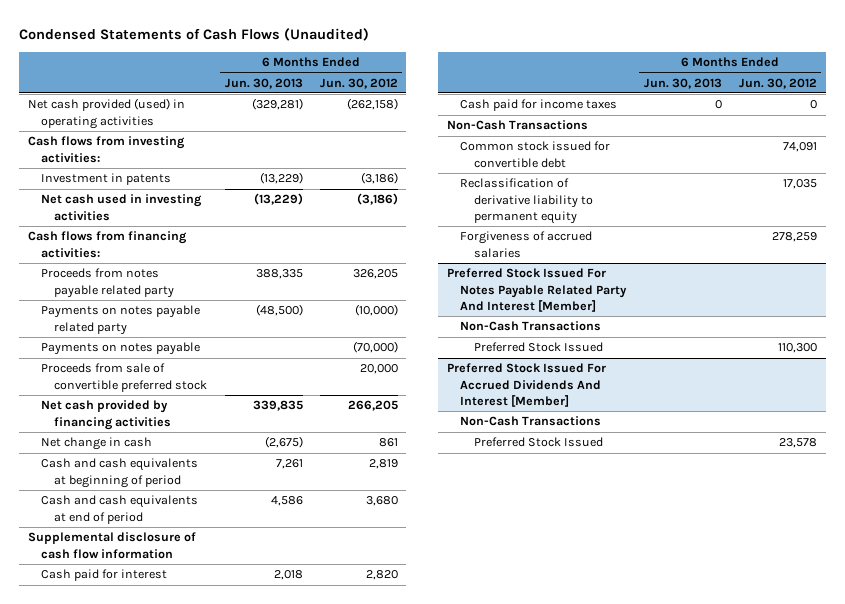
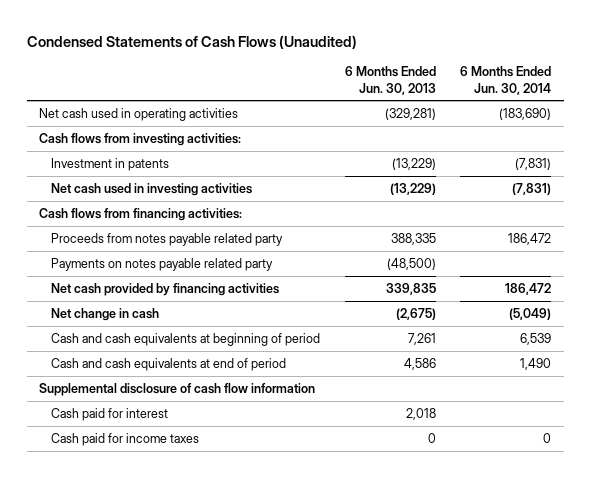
[319,77,398,89] Jun. 30, 2012 -> none
none -> [460,66,552,95] 6 Months Ended Jun. 30, 2014
[27,98,185,129] Net cash provided (used) in operating activities -> [39,108,239,122] Net cash used in operating activities
[41,342,201,356] Payments on notes payable -> none
[41,363,208,392] Proceeds from sale of convertible preferred stock -> none
[446,120,588,131] Non-Cash Transactions -> none
[460,141,611,168] Common stock issued for convertible debt -> none
[460,178,593,225] Reclassification of derivative liability to permanent equity -> none
[460,231,593,258] Forgiveness of accrued salaries -> none
[446,268,628,313] Preferred Stock Issued For Notes Payable Related Party And Interest [Member] -> none
[460,321,602,332] Non-Cash Transactions -> none
[473,342,603,353] Preferred Stock Issued -> none
[446,363,606,408] Preferred Stock Issued For Accrued Dividends And Interest [Member] -> none
[460,416,602,427] Non-Cash Transactions -> none
[473,437,603,448] Preferred Stock Issued -> none

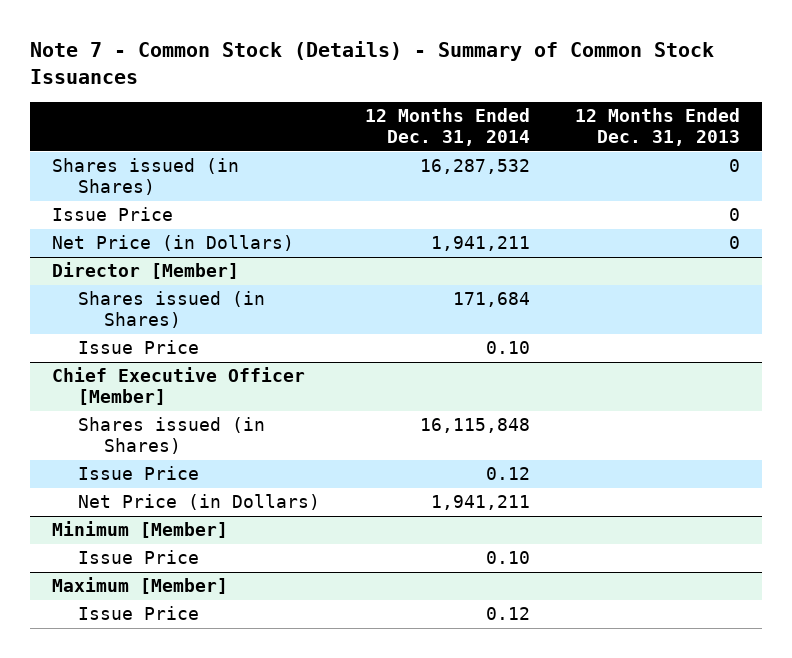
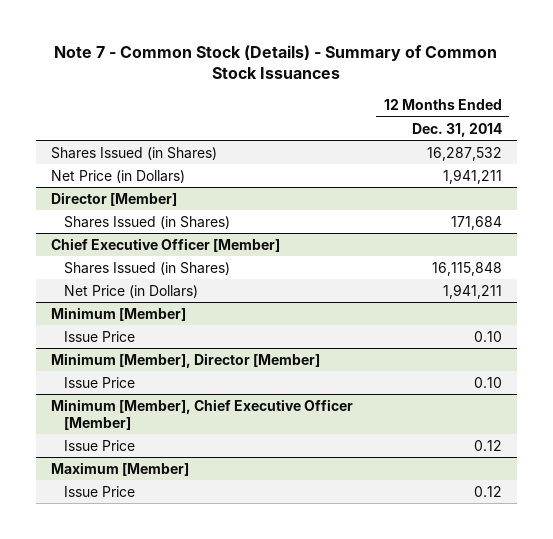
[575,108,741,147] 12 Months Ended Dec. 31, 2013 -> none
[52,207,174,222] Issue Price -> none
[52,158,240,196] Shares issued (in Shares) -> [51,146,218,160] Shares Issued (in Shares)
[78,340,200,355] Issue Price -> none
[78,291,266,329] Shares issued (in Shares) -> [64,215,231,229] Shares Issued (in Shares)
[78,466,200,481] Issue Price -> none
[78,417,266,455] Shares issued (in Shares) -> [64,261,231,275] Shares Issued (in Shares)
none -> [51,352,321,368] Minimum [Member], Director [Member]
none -> [64,376,136,388] Issue Price
none -> [51,398,354,430] Minimum [Member], Chief Executive Officer [Member]
none -> [64,439,136,451] Issue Price

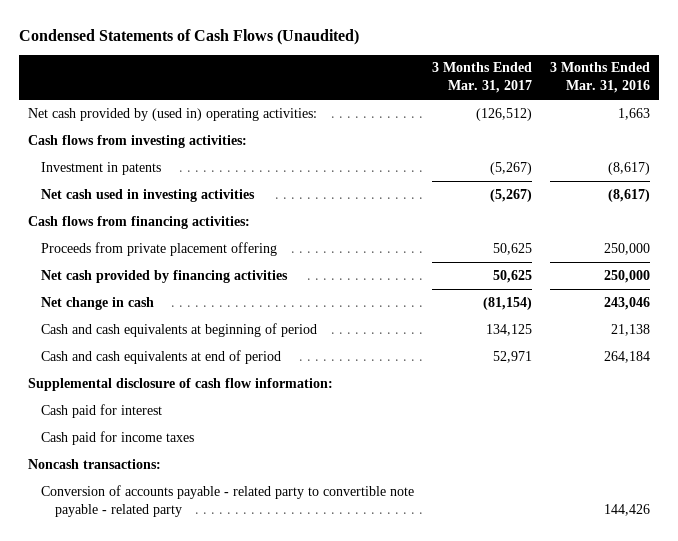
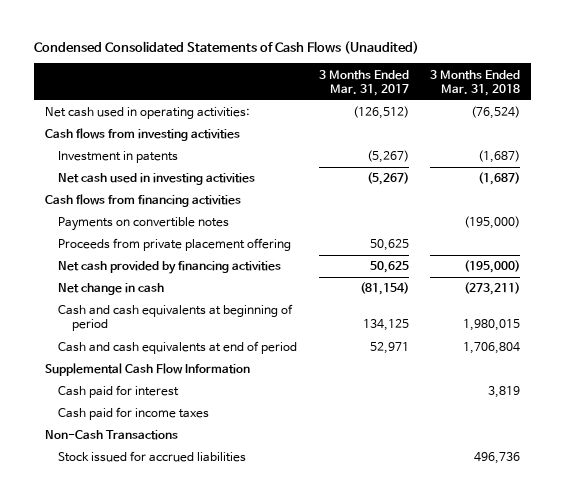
[19,28,360,45] Condensed Statements of Cash Flows (Unaudited) -> [34,40,420,54] Condensed Consolidated Statements of Cash Flows (Unaudited)
[549,62,650,94] 3 Months Ended Mar. 31, 2016 -> none
none -> [430,69,521,96] 3 Months Ended Mar. 31, 2018
[27,107,317,121] Net cash provided by (used in) operating activities: -> [44,107,250,120] Net cash used in operating activities:
[27,134,247,148] Cash flows from investing activities: -> [44,128,240,142] Cash flows from investing activities
[27,215,250,229] Cash flows from financing activities: -> [44,194,241,208] Cash flows from financing activities
none -> [58,217,230,232] Payments on convertible notes
[27,377,333,391] Supplemental disclosure of cash flow information: -> [44,363,250,377] Supplemental Cash Flow Information
[41,484,415,517] Conversion of accounts payable - related party to convertible note payable - related party -> none
[27,458,161,469] Noncash transactions: -> [44,430,178,441] Non-Cash Transactions
none -> [58,451,247,463] Stock issued for accrued liabilities

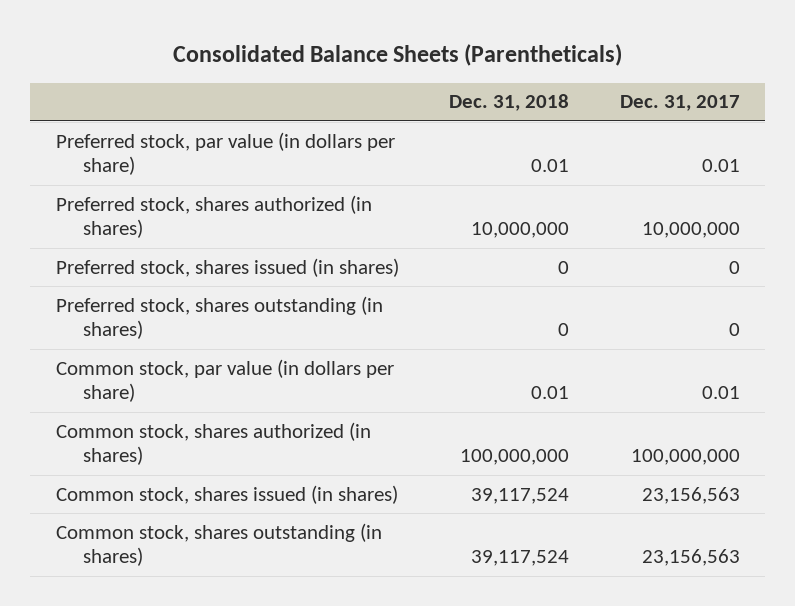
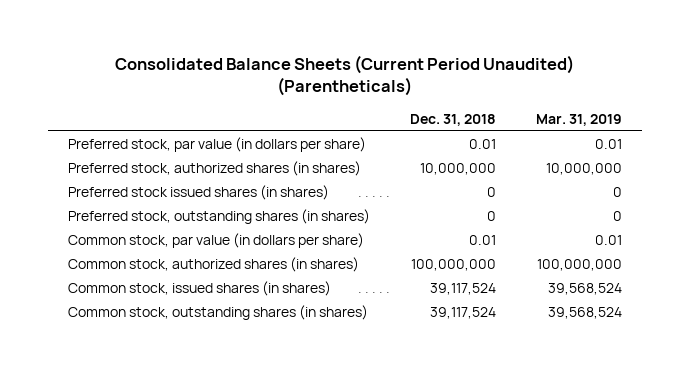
[172,44,622,67] Consolidated Balance Sheets (Parentheticals) -> [114,55,574,97] Consolidated Balance Sheets (Current Period Unaudited) (Parentheticals)
[619,95,740,112] Dec. 31, 2017 -> none
none -> [535,113,622,126] Mar. 31, 2019
[55,194,372,239] Preferred stock, shares authorized (in shares) -> [67,161,361,177] Preferred stock, authorized shares (in shares)
[55,257,399,277] Preferred stock, shares issued (in shares) -> [67,185,329,201] Preferred stock issued shares (in shares)
[55,295,383,340] Preferred stock, shares outstanding (in shares) -> [67,209,370,225] Preferred stock, outstanding shares (in shares)
[55,421,371,466] Common stock, shares authorized (in shares) -> [67,257,359,273] Common stock, authorized shares (in shares)
[55,484,398,504] Common stock, shares issued (in shares) -> [67,281,331,297] Common stock, issued shares (in shares)
[55,522,382,567] Common stock, shares outstanding (in shares) -> [67,305,368,321] Common stock, outstanding shares (in shares)

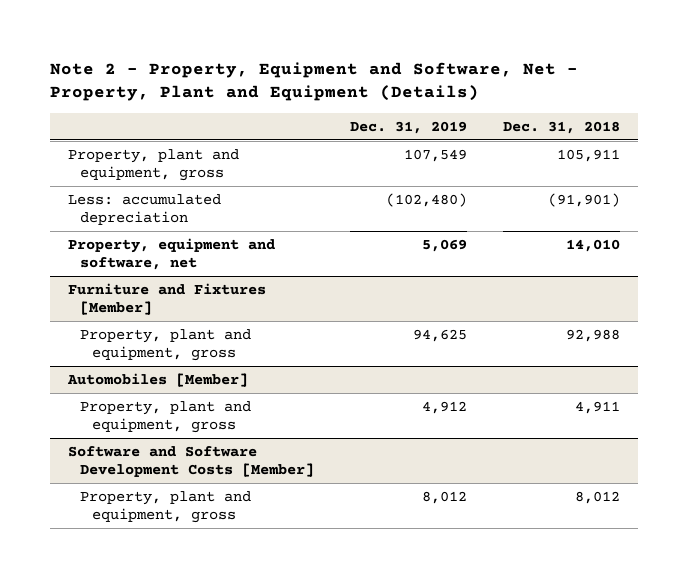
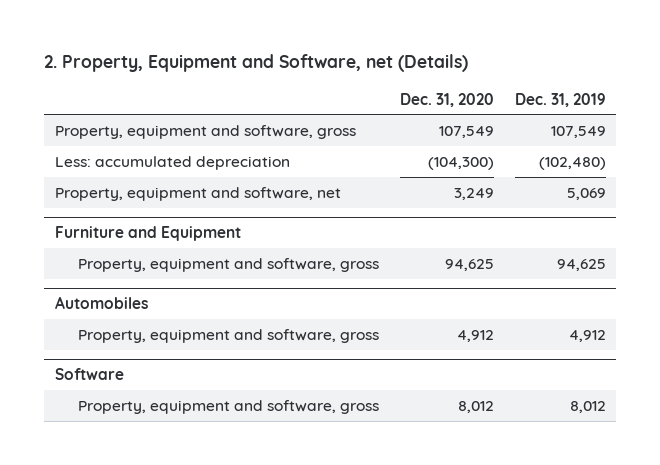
[49,61,578,102] Note 2 - Property, Equipment and Software, Net - Property, Plant and Equipment (Details) -> [44,54,469,73] 2. Property, Equipment and Software, net (Details)
[502,120,620,134] Dec. 31, 2018 -> none
none -> [399,92,494,107] Dec. 31, 2020
[67,148,239,181] Property, plant and equipment, gross -> [54,124,356,139] Property, equipment and software, gross
[67,282,266,315] Furniture and Fixtures [Member] -> [54,226,241,242] Furniture and Equipment
[79,328,251,361] Property, plant and equipment, gross -> [77,257,379,272] Property, equipment and software, gross
[66,372,248,387] Automobiles [Member] -> [54,296,148,310] Automobiles
[79,400,251,433] Property, plant and equipment, gross -> [77,328,379,343] Property, equipment and software, gross
[67,445,314,477] Software and Software Development Costs [Member] -> [54,368,124,381] Software
[79,490,251,523] Property, plant and equipment, gross -> [77,399,379,414] Property, equipment and software, gross

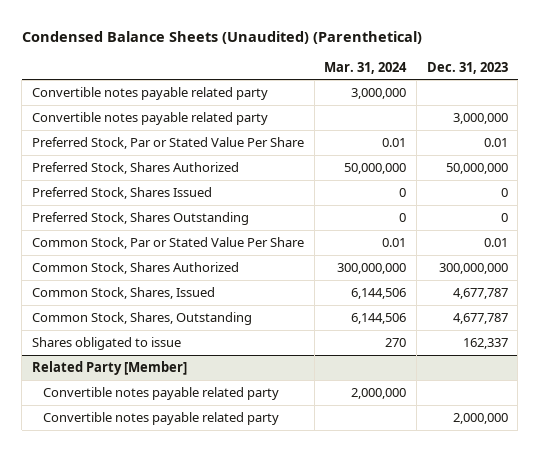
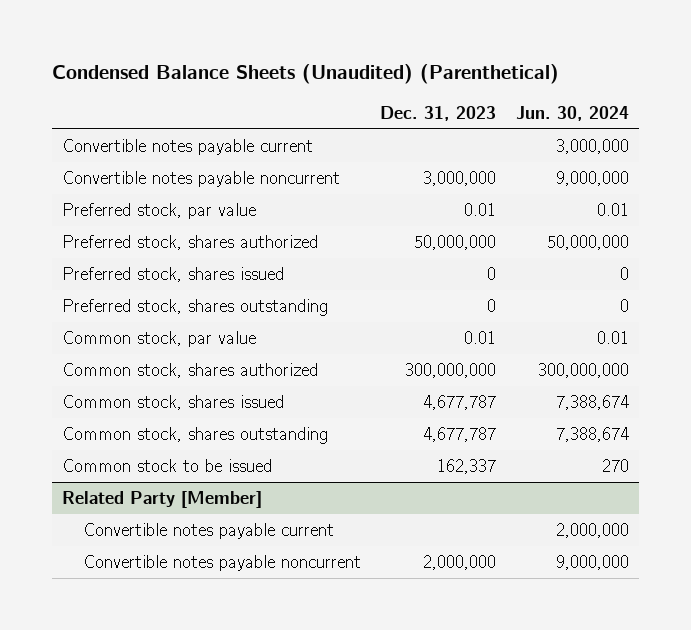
[324,61,408,74] Mar. 31, 2024 -> none
none -> [516,105,630,121] Jun. 30, 2024
[32,87,269,101] Convertible notes payable related party -> [62,139,314,156] Convertible notes payable current
[32,112,269,126] Convertible notes payable related party -> [62,171,341,188] Convertible notes payable noncurrent
[32,137,305,150] Preferred Stock, Par or Stated Value Per Share -> [62,203,257,220] Preferred stock, par value
[32,162,240,175] Preferred Stock, Shares Authorized -> [62,235,319,251] Preferred stock, shares authorized
[32,187,213,200] Preferred Stock, Shares Issued -> [62,267,285,283] Preferred stock, shares issued
[32,212,250,226] Preferred Stock, Shares Outstanding -> [62,299,329,317] Preferred stock, shares outstanding
[32,237,305,250] Common Stock, Par or Stated Value Per Share -> [62,331,257,348] Common stock, par value
[32,262,240,275] Common Stock, Shares Authorized -> [62,363,319,379] Common stock, shares authorized
[32,287,216,300] Common Stock, Shares, Issued -> [62,395,285,411] Common stock, shares issued
[32,312,253,326] Common Stock, Shares, Outstanding -> [62,427,329,445] Common stock, shares outstanding
[32,337,182,351] Shares obligated to issue -> [62,459,273,473] Common stock to be issued
[43,387,280,401] Convertible notes payable related party -> [82,523,334,540] Convertible notes payable current
[43,412,280,426] Convertible notes payable related party -> [82,555,361,572] Convertible notes payable noncurrent

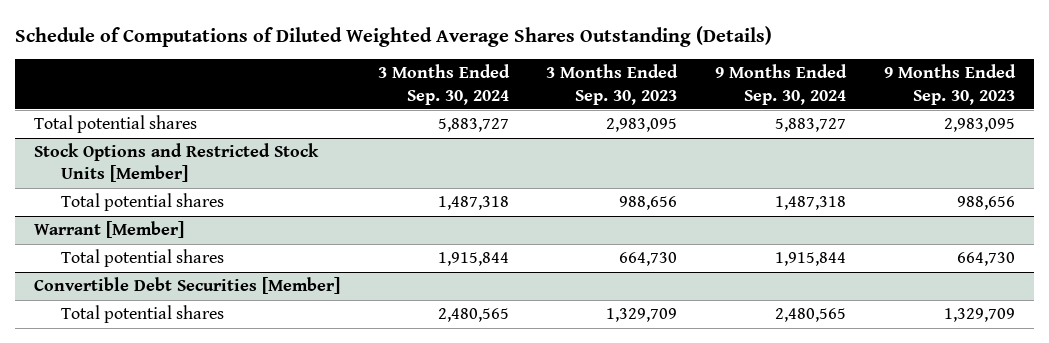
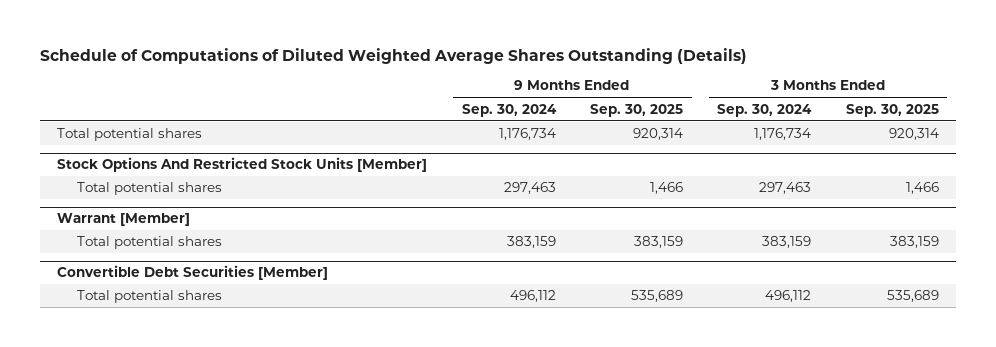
[546,64,679,105] 3 Months Ended Sep. 30, 2023 -> none
[883,64,1016,105] 9 Months Ended Sep. 30, 2023 -> none
none -> [589,103,683,117] Sep. 30, 2025
none -> [845,103,939,117] Sep. 30, 2025
[437,118,509,133] 5,883,727 -> [754,128,812,141] 1,176,734
[775,118,847,133] 5,883,727 -> [498,128,556,141] 1,176,734
[33,143,319,183] Stock Options and Restricted Stock Units [Member] -> [57,157,428,173] Stock Options And Restricted Stock Units [Member]
[437,196,509,211] 1,487,318 -> [759,182,812,195] 297,463
[775,196,847,211] 1,487,318 -> [503,182,556,195] 297,463
[437,252,509,267] 1,915,844 -> [762,236,812,249] 383,159
[775,252,847,267] 1,915,844 -> [506,236,556,249] 383,159
[437,308,509,323] 2,480,565 -> [765,290,812,303] 496,112
[775,308,847,323] 2,480,565 -> [509,290,556,303] 496,112

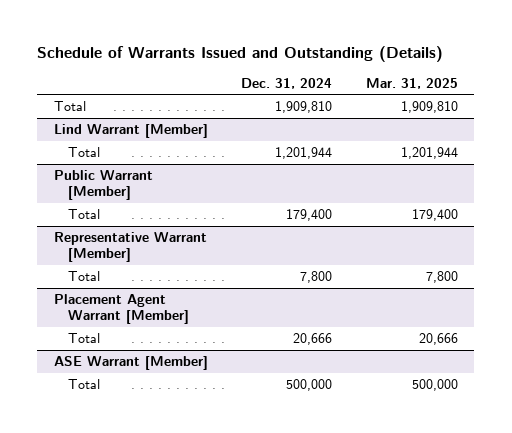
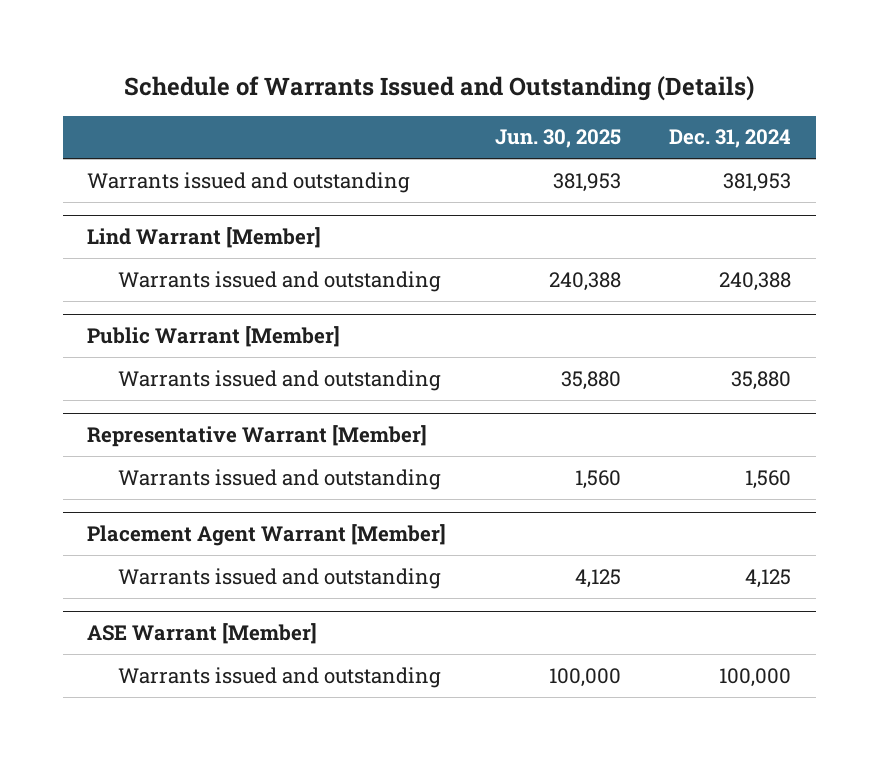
[365,77,458,89] Mar. 31, 2025 -> none
none -> [494,129,621,149] Jun. 30, 2025
[53,101,86,112] Total -> none
none -> [87,171,411,193] Warrants issued and outstanding
[68,147,101,158] Total -> none
none -> [117,270,441,292] Warrants issued and outstanding
[68,209,101,220] Total -> none
none -> [117,369,441,391] Warrants issued and outstanding
[68,271,101,282] Total -> none
none -> [117,468,441,490] Warrants issued and outstanding
[68,333,101,344] Total -> none
none -> [117,567,441,589] Warrants issued and outstanding
[68,379,101,390] Total -> none
none -> [117,666,441,688] Warrants issued and outstanding

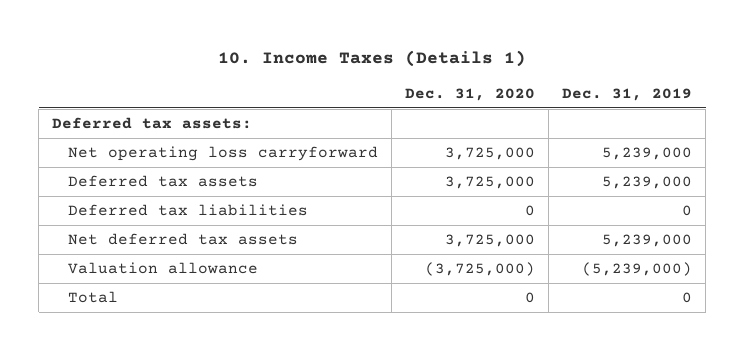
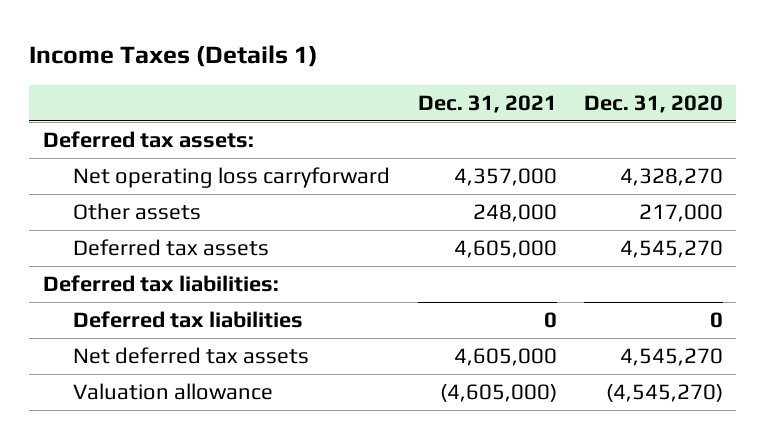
[218,50,527,68] 10. Income Taxes (Details 1) -> [29,44,319,67] Income Taxes (Details 1)
[562,87,693,101] Dec. 31, 2019 -> none
none -> [417,94,557,113] Dec. 31, 2021
[445,146,536,160] 3,725,000 -> [619,168,723,187] 4,328,270
none -> [73,203,202,221] Other assets
[445,175,536,189] 3,725,000 -> [619,240,723,259] 4,545,270
none -> [42,275,279,293] Deferred tax liabilities:
[68,290,119,303] Total -> none
[445,233,536,247] 3,725,000 -> [619,348,723,367] 4,545,270
[425,261,536,276] (3,725,000) -> [605,384,723,403] (4,545,270)

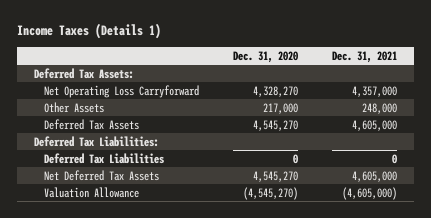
[42,131,254,149] Deferred tax assets: -> [33,67,134,79] Deferred Tax Assets:
[73,167,391,189] Net operating loss carryforward -> [44,84,200,98] Net Operating Loss Carryforward
[73,203,202,221] Other assets -> [44,101,105,113] Other Assets
[73,239,270,257] Deferred tax assets -> [44,118,140,130] Deferred Tax Assets
[42,275,279,293] Deferred tax liabilities: -> [33,135,159,147] Deferred Tax Liabilities:
[73,311,304,329] Deferred tax liabilities -> [44,152,165,164] Deferred Tax Liabilities
[73,347,310,365] Net deferred tax assets -> [44,169,160,181] Net Deferred Tax Assets
[73,383,274,401] Valuation allowance -> [44,186,140,198] Valuation Allowance

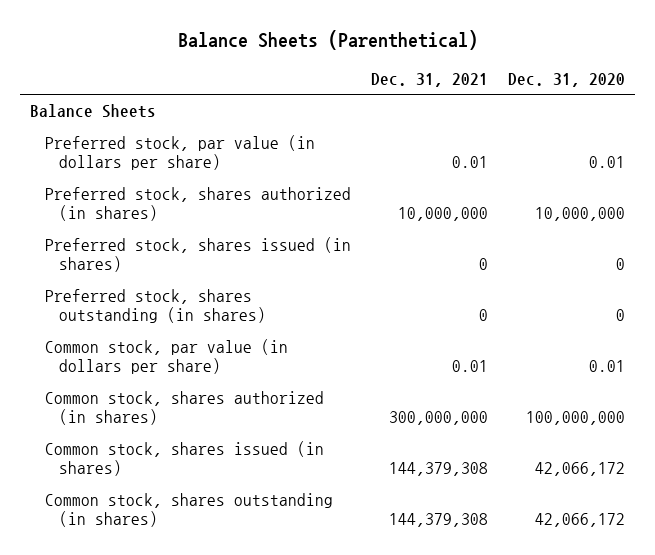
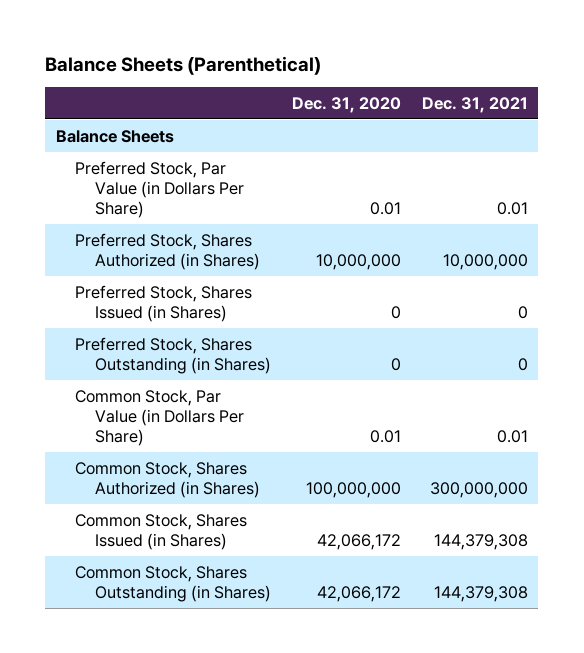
[44,135,315,171] Preferred stock, par value (in dollars per share) -> [75,160,245,219] Preferred Stock, Par Value (in Dollars Per Share)
[44,187,351,222] Preferred stock, shares authorized (in shares) -> [75,232,261,270] Preferred Stock, Shares Authorized (in Shares)
[44,237,351,273] Preferred stock, shares issued (in shares) -> [75,284,253,322] Preferred Stock, Shares Issued (in Shares)
[44,289,267,324] Preferred stock, shares outstanding (in shares) -> [75,336,272,374] Preferred Stock, Shares Outstanding (in Shares)
[44,339,288,375] Common stock, par value (in dollars per share) -> [75,389,245,447] Common Stock, Par Value (in Dollars Per Share)
[44,391,324,426] Common stock, shares authorized (in shares) -> [75,461,261,498] Common Stock, Shares Authorized (in Shares)
[44,441,324,477] Common stock, shares issued (in shares) -> [75,513,248,550] Common Stock, Shares Issued (in Shares)
[44,493,333,528] Common stock, shares outstanding (in shares) -> [75,565,272,602] Common Stock, Shares Outstanding (in Shares)

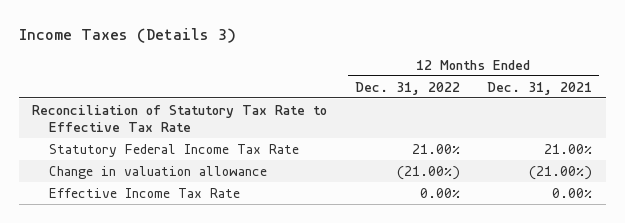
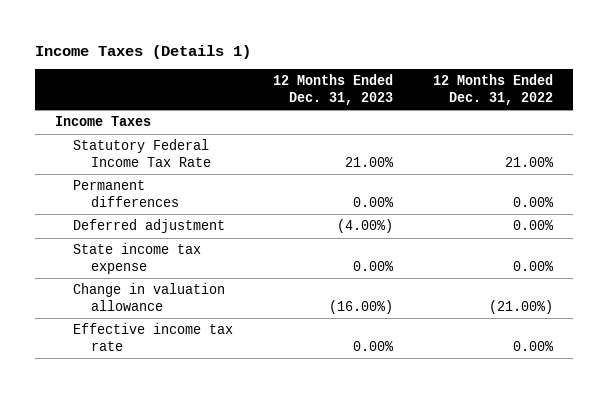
[18,28,236,44] Income Taxes (Details 3) -> [34,44,251,59] Income Taxes (Details 1)
[487,81,593,95] Dec. 31, 2021 -> none
none -> [272,74,393,106] 12 Months Ended Dec. 31, 2023
[32,104,328,132] Reconciliation of Statutory Tax Rate to Effective Tax Rate -> none
none -> [54,116,151,127] Income Taxes
none -> [72,180,180,208] Permanent differences
none -> [72,219,225,234] Deferred adjustment
none -> [72,243,201,275] State income tax expense
[49,187,241,198] Effective Income Tax Rate -> [72,323,233,352] Effective income tax rate

